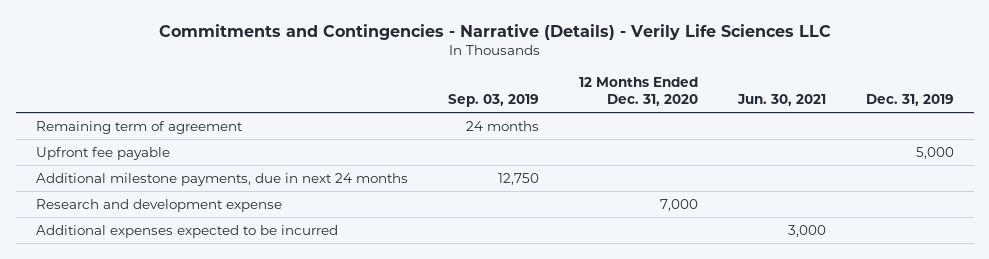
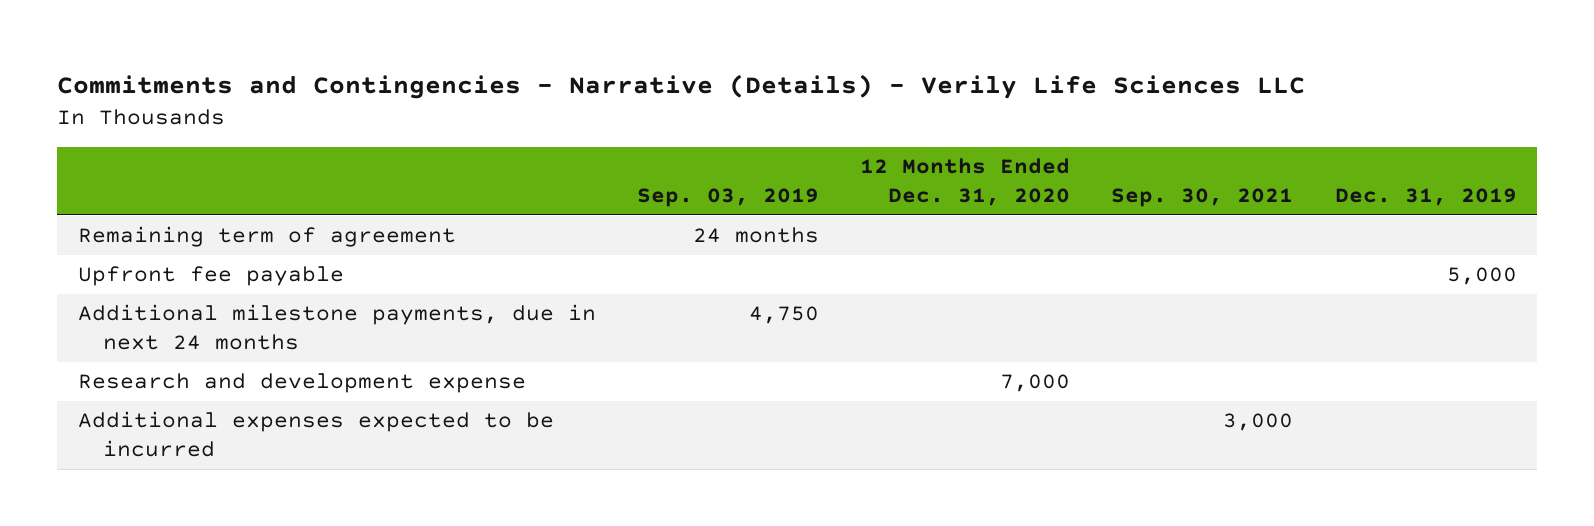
[736,94,826,107] Jun. 30, 2021 -> none
none -> [1111,188,1294,208] Sep. 30, 2021
[497,172,539,185] 12,750 -> [748,306,819,325] 4,750

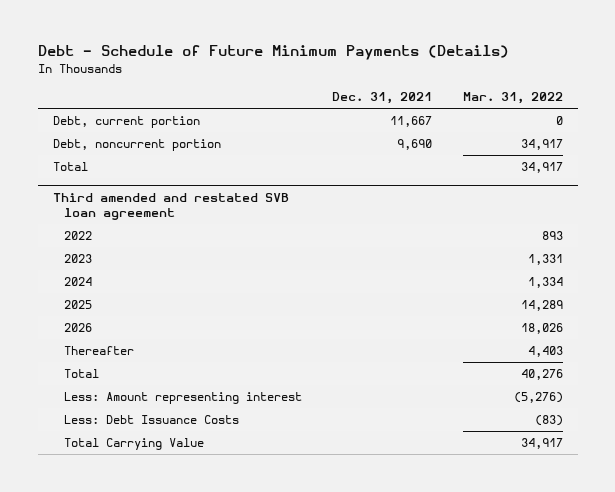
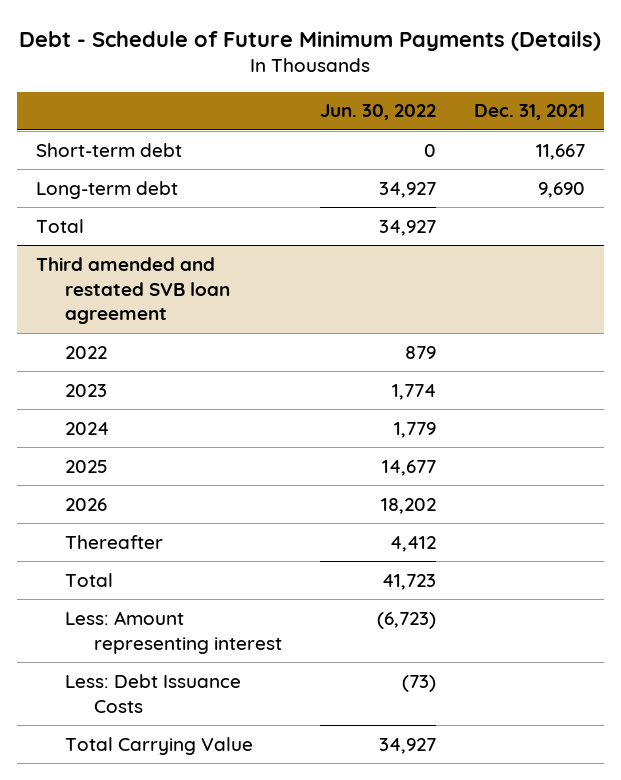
[462,92,563,105] Mar. 31, 2022 -> none
none -> [320,104,437,121] Jun. 30, 2022
[52,116,200,129] Debt, current portion -> [35,142,182,157] Short-term debt
[52,139,221,152] Debt, noncurrent portion -> [35,180,178,199] Long-term debt

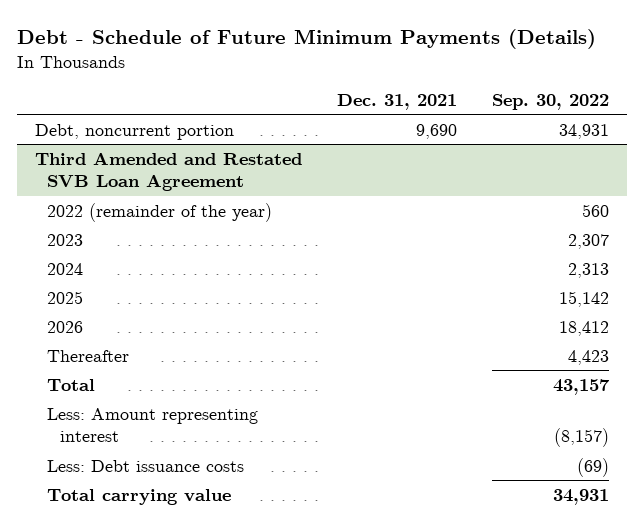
[320,104,437,121] Jun. 30, 2022 -> none
none -> [492,93,610,110] Sep. 30, 2022
[35,142,182,157] Short-term debt -> none
[35,218,84,233] Total -> none
[35,180,178,199] Long-term debt -> [34,123,234,140] Debt, noncurrent portion
[35,256,230,325] Third amended and restated SVB loan agreement -> [34,151,302,191] Third Amended and Restated SVB Loan Agreement
[64,345,107,359] 2022 -> [47,202,273,222] 2022 (remainder of the year)
[64,673,241,713] Less: Debt Issuance Costs -> [47,459,245,472] Less: Debt issuance costs
[64,736,253,755] Total Carrying Value -> [47,488,232,505] Total carrying value

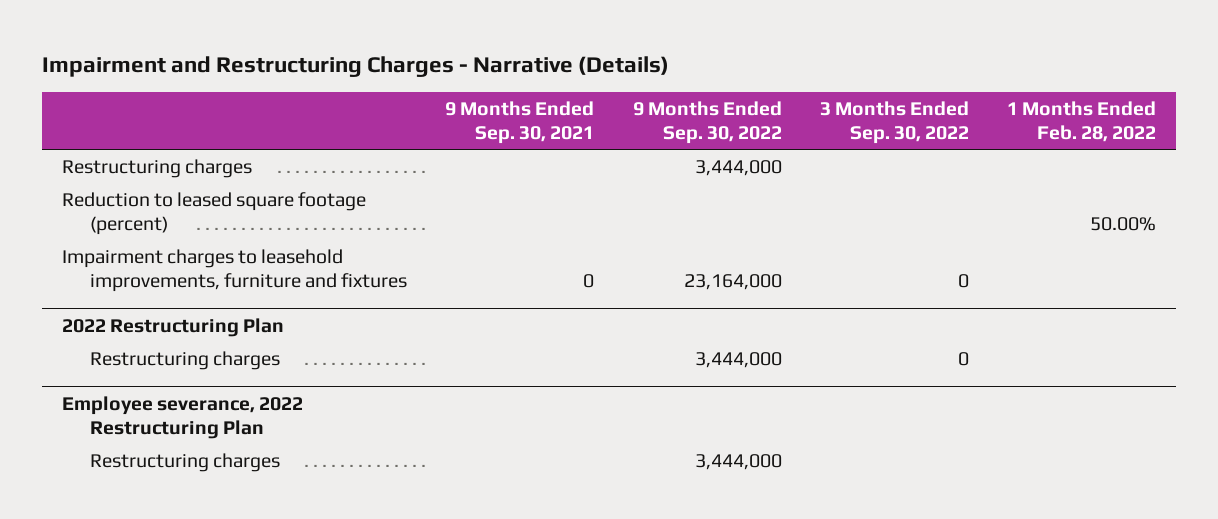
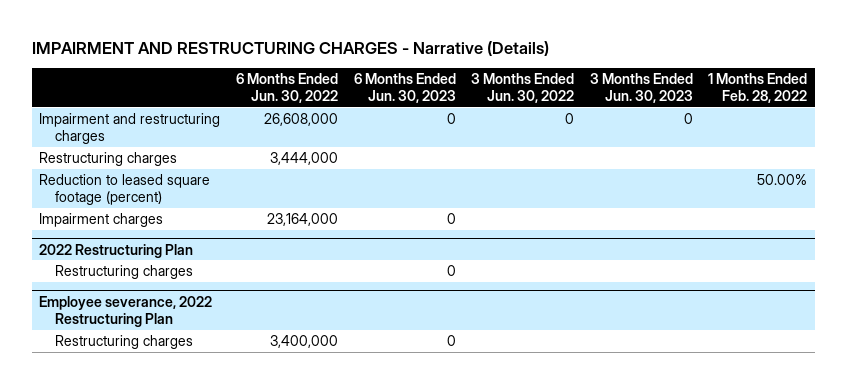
[42,56,670,78] Impairment and Restructuring Charges - Narrative (Details) -> [31,40,549,56] IMPAIRMENT AND RESTRUCTURING CHARGES - Narrative (Details)
[445,100,595,144] 9 Months Ended Sep. 30, 2021 -> none
[632,100,782,144] 9 Months Ended Sep. 30, 2022 -> none
[820,100,970,144] 3 Months Ended Sep. 30, 2022 -> none
none -> [236,73,339,104] 6 Months Ended Jun. 30, 2022
none -> [353,73,456,104] 6 Months Ended Jun. 30, 2023
none -> [471,73,575,104] 3 Months Ended Jun. 30, 2022
none -> [589,73,693,104] 3 Months Ended Jun. 30, 2023
none -> [39,113,221,145] Impairment and restructuring charges
[61,248,407,292] Impairment charges to leasehold improvements, furniture and fixtures -> [39,213,164,228] Impairment charges

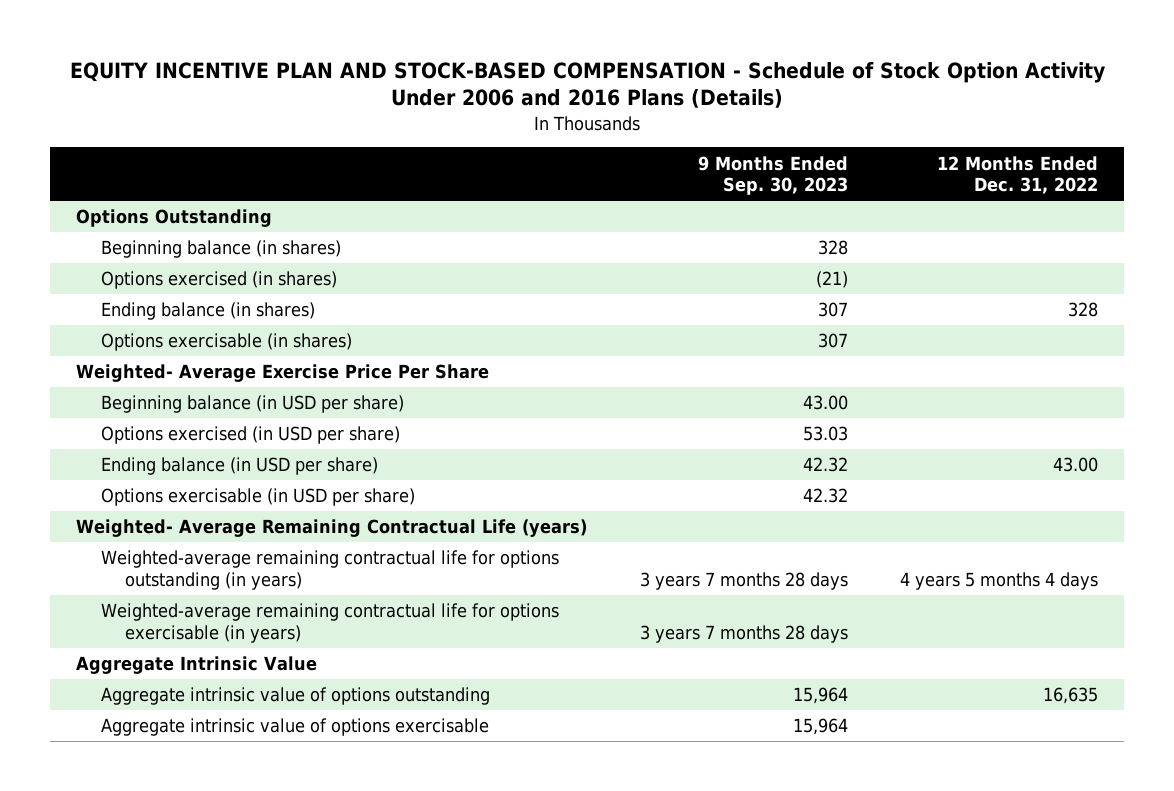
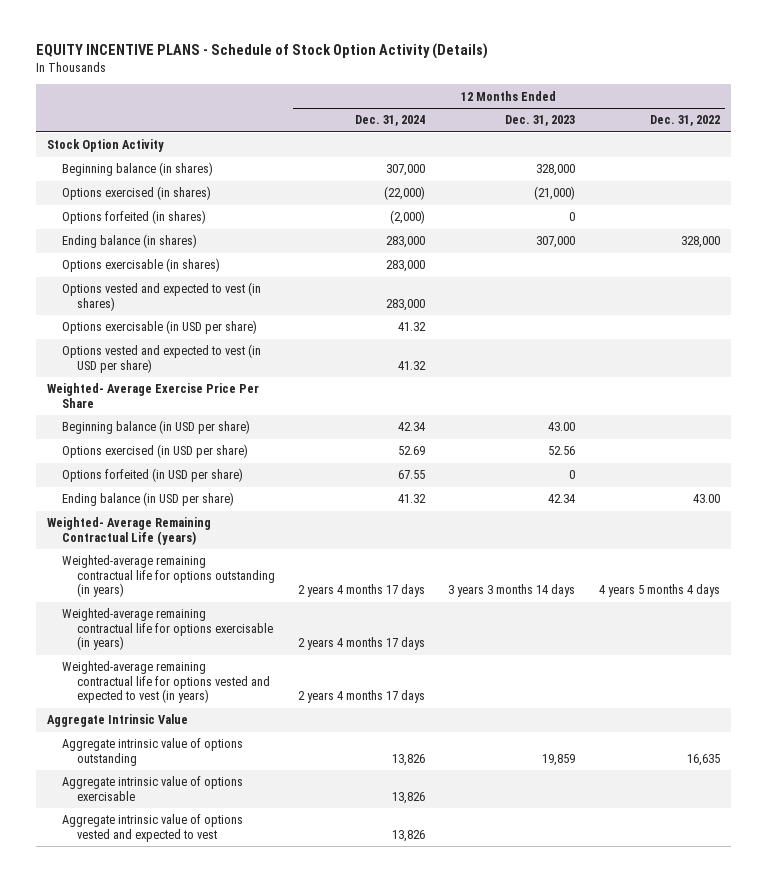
[70,61,1106,109] EQUITY INCENTIVE PLAN AND STOCK-BASED COMPENSATION - Schedule of Stock Option Activity Under 2006 and 2016 Plans (Details) -> [35,42,488,59] EQUITY INCENTIVE PLANS - Schedule of Stock Option Activity (Details)
[697,155,848,196] 9 Months Ended Sep. 30, 2023 -> none
none -> [355,115,426,127] Dec. 31, 2024
none -> [505,115,576,127] Dec. 31, 2023
[76,209,273,228] Options Outstanding -> [47,139,165,153] Stock Option Activity
none -> [62,210,207,225] Options forfeited (in shares)
[1067,302,1098,318] 328 -> [680,236,720,249] 328,000
none -> [62,282,262,311] Options vested and expected to vest (in shares)
[100,488,415,507] Options exercisable (in USD per share) -> [62,320,258,335] Options exercisable (in USD per share)
none -> [62,344,262,373] Options vested and expected to vest (in USD per share)
none -> [62,468,244,483] Options forfeited (in USD per share)
none -> [62,661,271,704] Weighted-average remaining contractual life for options vested and expected to vest (in years)
none -> [62,814,244,842] Aggregate intrinsic value of options vested and expected to vest

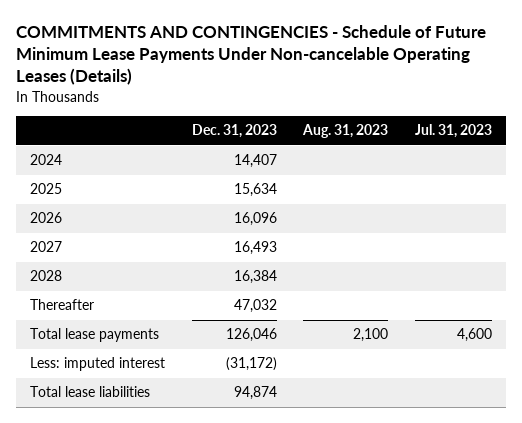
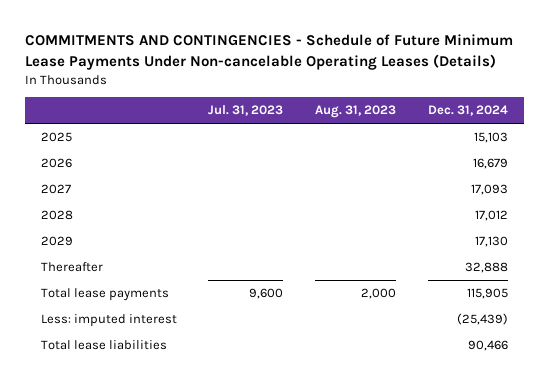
[191,124,277,139] Dec. 31, 2023 -> none
none -> [427,105,508,117] Dec. 31, 2024
[29,154,62,166] 2024 -> none
none -> [40,236,73,247] 2029
[353,328,389,343] 2,100 -> [361,288,397,300] 2,000
[457,328,493,343] 4,600 -> [249,288,284,300] 9,600

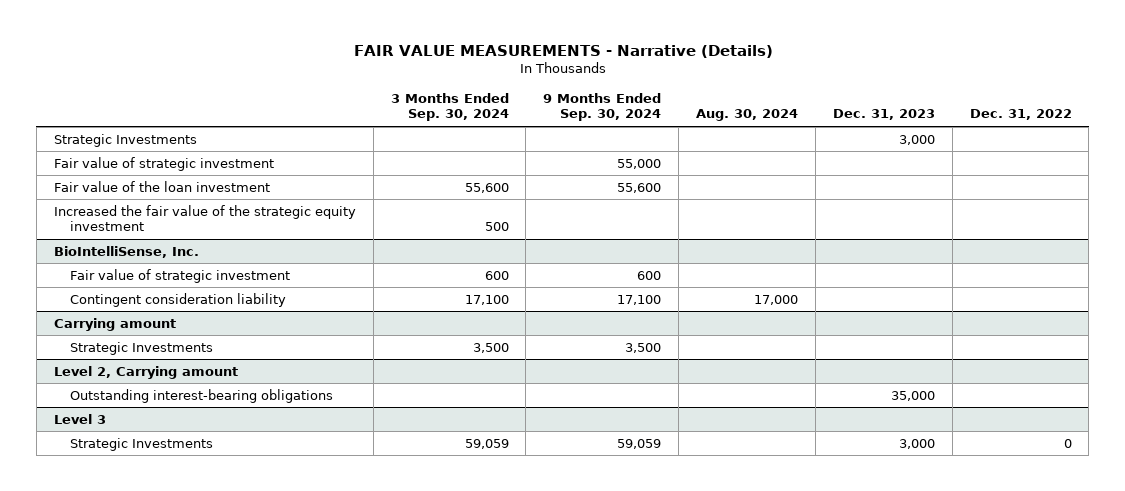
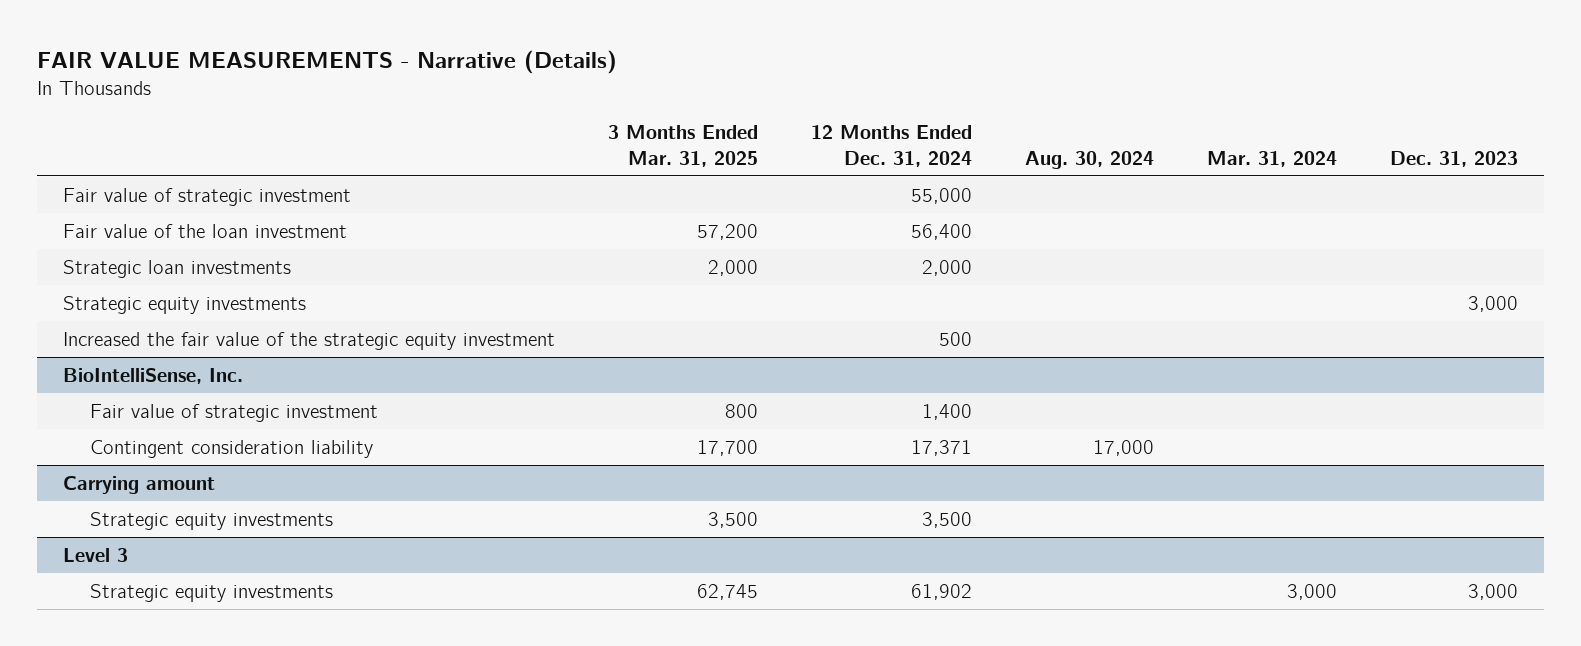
[390,92,509,122] 3 Months Ended Sep. 30, 2024 -> none
[543,92,662,122] 9 Months Ended Sep. 30, 2024 -> none
[969,109,1072,121] Dec. 31, 2022 -> none
none -> [608,125,759,167] 3 Months Ended Mar. 31, 2025
none -> [811,125,973,167] 12 Months Ended Dec. 31, 2024
none -> [1206,150,1337,167] Mar. 31, 2024
[53,133,197,147] Strategic Investments -> none
none -> [63,259,292,278] Strategic loan investments
none -> [63,295,307,314] Strategic equity investments
[53,365,238,379] Level 2, Carrying amount -> none
[69,388,333,403] Outstanding interest-bearing obligations -> none
[69,341,213,355] Strategic Investments -> [89,511,333,530] Strategic equity investments
[69,437,213,451] Strategic Investments -> [89,583,333,602] Strategic equity investments

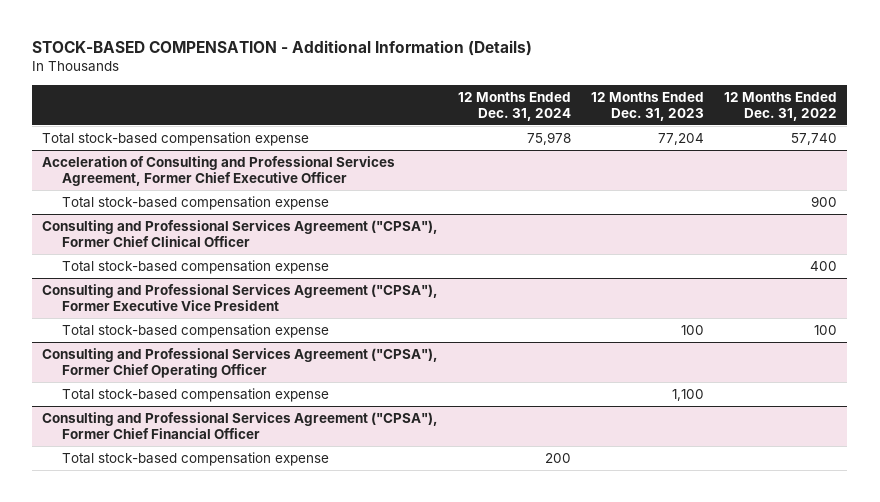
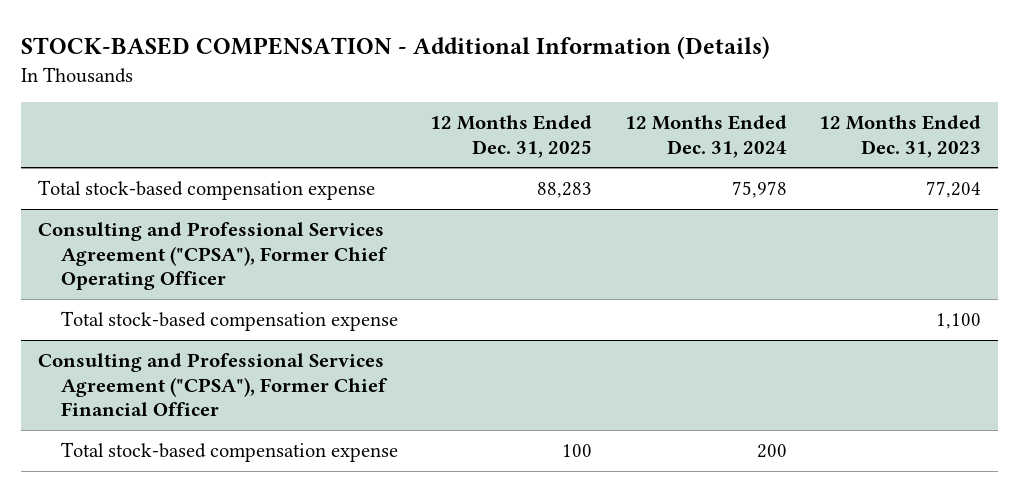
[724,91,838,121] 12 Months Ended Dec. 31, 2022 -> none
none -> [430,115,593,158] 12 Months Ended Dec. 31, 2025
[42,155,396,187] Acceleration of Consulting and Professional Services Agreement, Former Chief Executive Officer -> none
[61,195,329,210] Total stock-based compensation expense -> none
[42,219,439,248] Consulting and Professional Services Agreement ("CPSA"), Former Chief Clinical Officer -> none
[61,259,329,274] Total stock-based compensation expense -> none
[42,283,439,312] Consulting and Professional Services Agreement ("CPSA"), Former Executive Vice President -> none
[61,323,329,338] Total stock-based compensation expense -> none

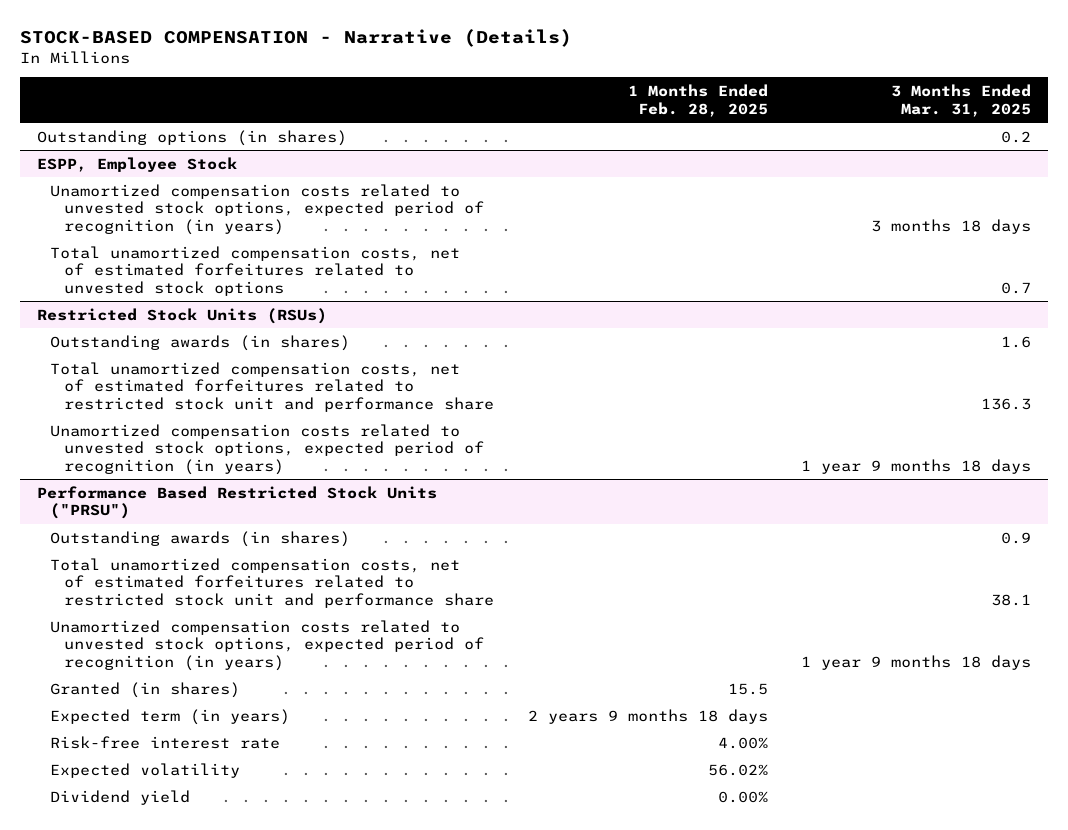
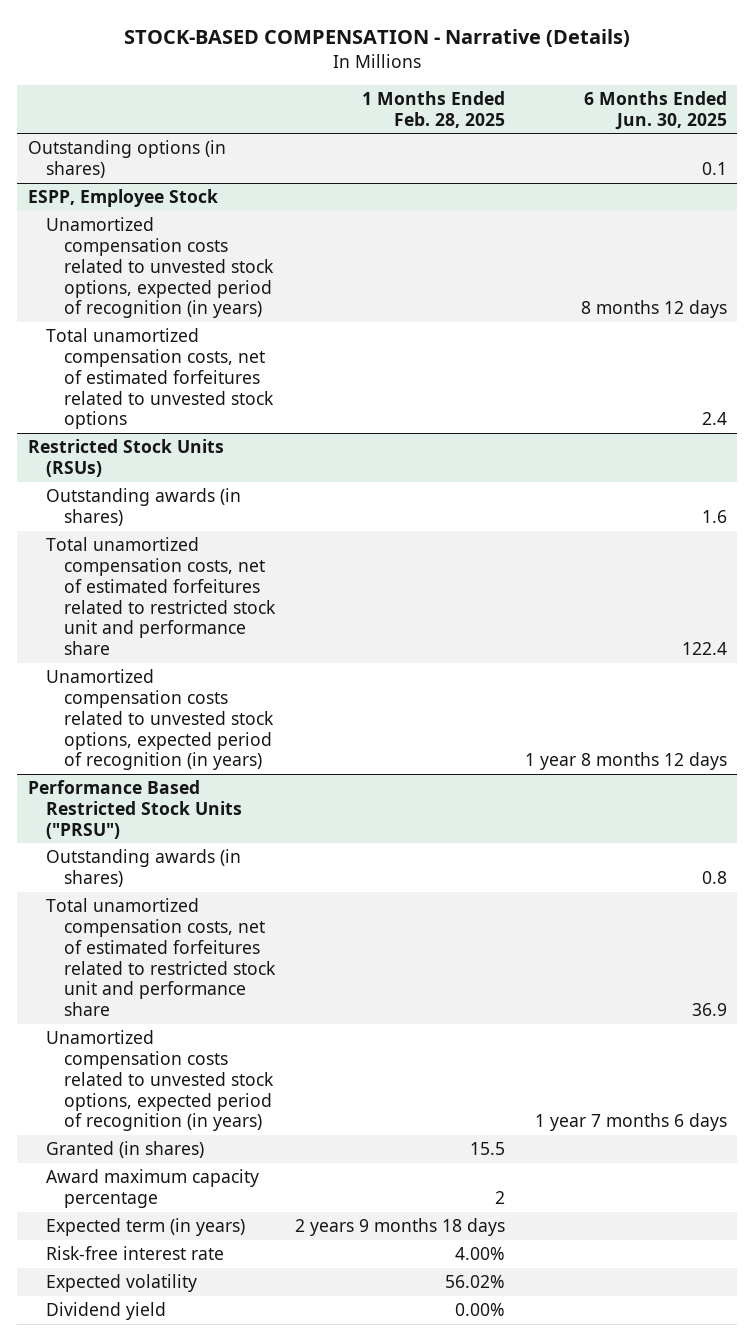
[891,84,1032,117] 3 Months Ended Mar. 31, 2025 -> none
none -> [584,90,728,130] 6 Months Ended Jun. 30, 2025
none -> [45,1169,259,1208] Award maximum capacity percentage

